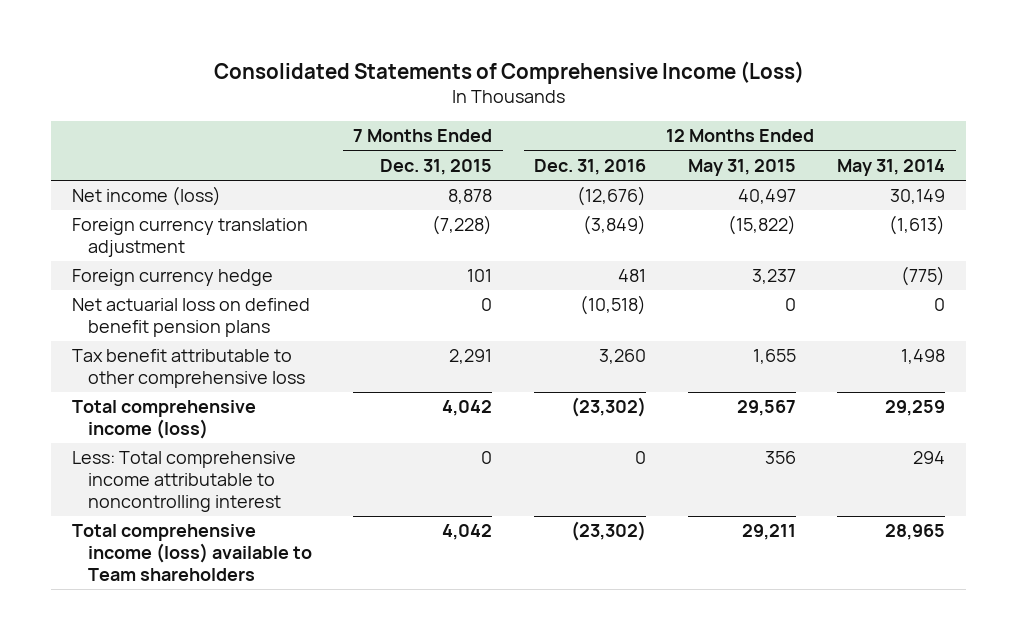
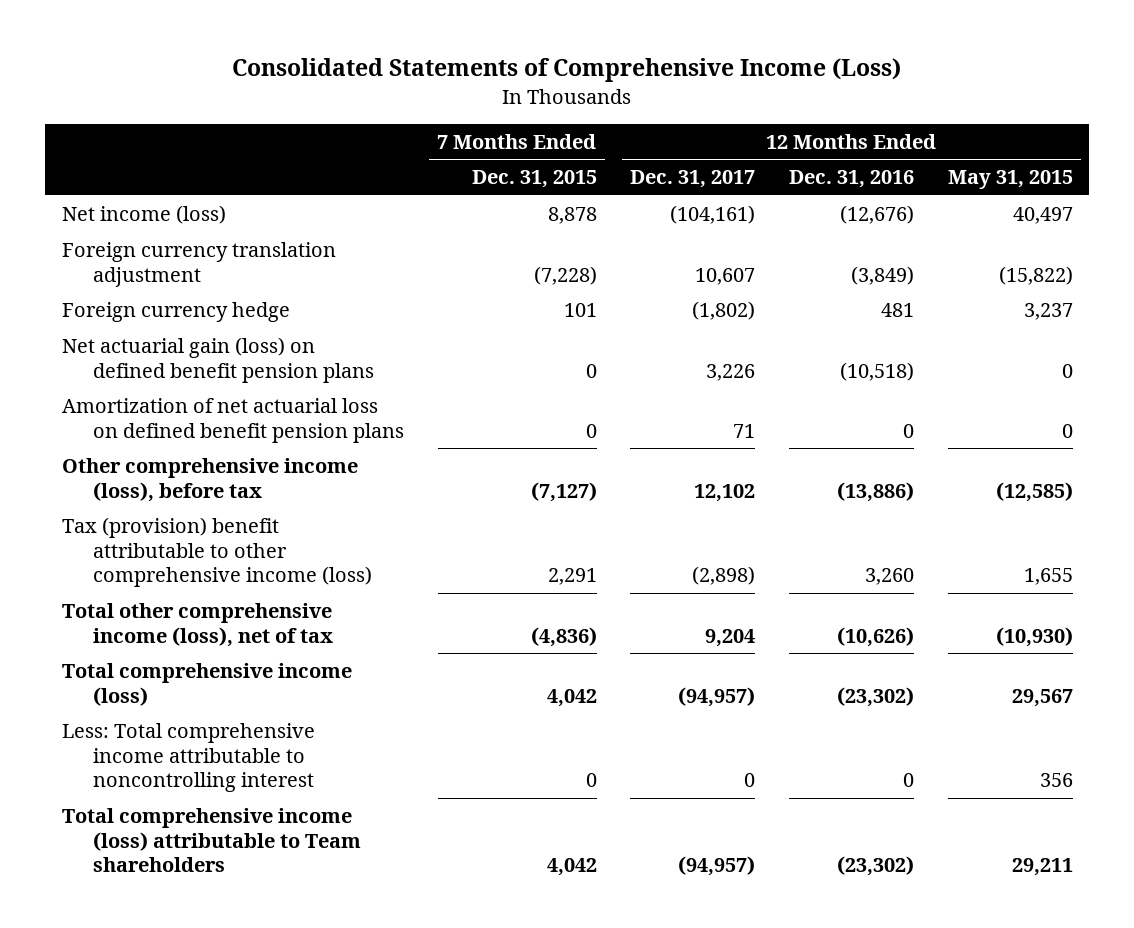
[837,158,946,176] May 31, 2014 -> none
none -> [630,170,756,189] Dec. 31, 2017
[72,298,311,338] Net actuarial loss on defined benefit pension plans -> [61,337,375,383] Net actuarial gain (loss) on defined benefit pension plans
none -> [61,398,405,443] Amortization of net actuarial loss on defined benefit pension plans
none -> [61,458,358,502] Other comprehensive income (loss), before tax
[72,349,305,389] Tax benefit attributable to other comprehensive loss -> [61,517,373,588] Tax (provision) benefit attributable to other comprehensive income (loss)
none -> [61,603,334,647] Total other comprehensive income (loss), net of tax
[72,524,312,582] Total comprehensive income (loss) available to Team shareholders -> [61,808,362,873] Total comprehensive income (loss) attributable to Team shareholders

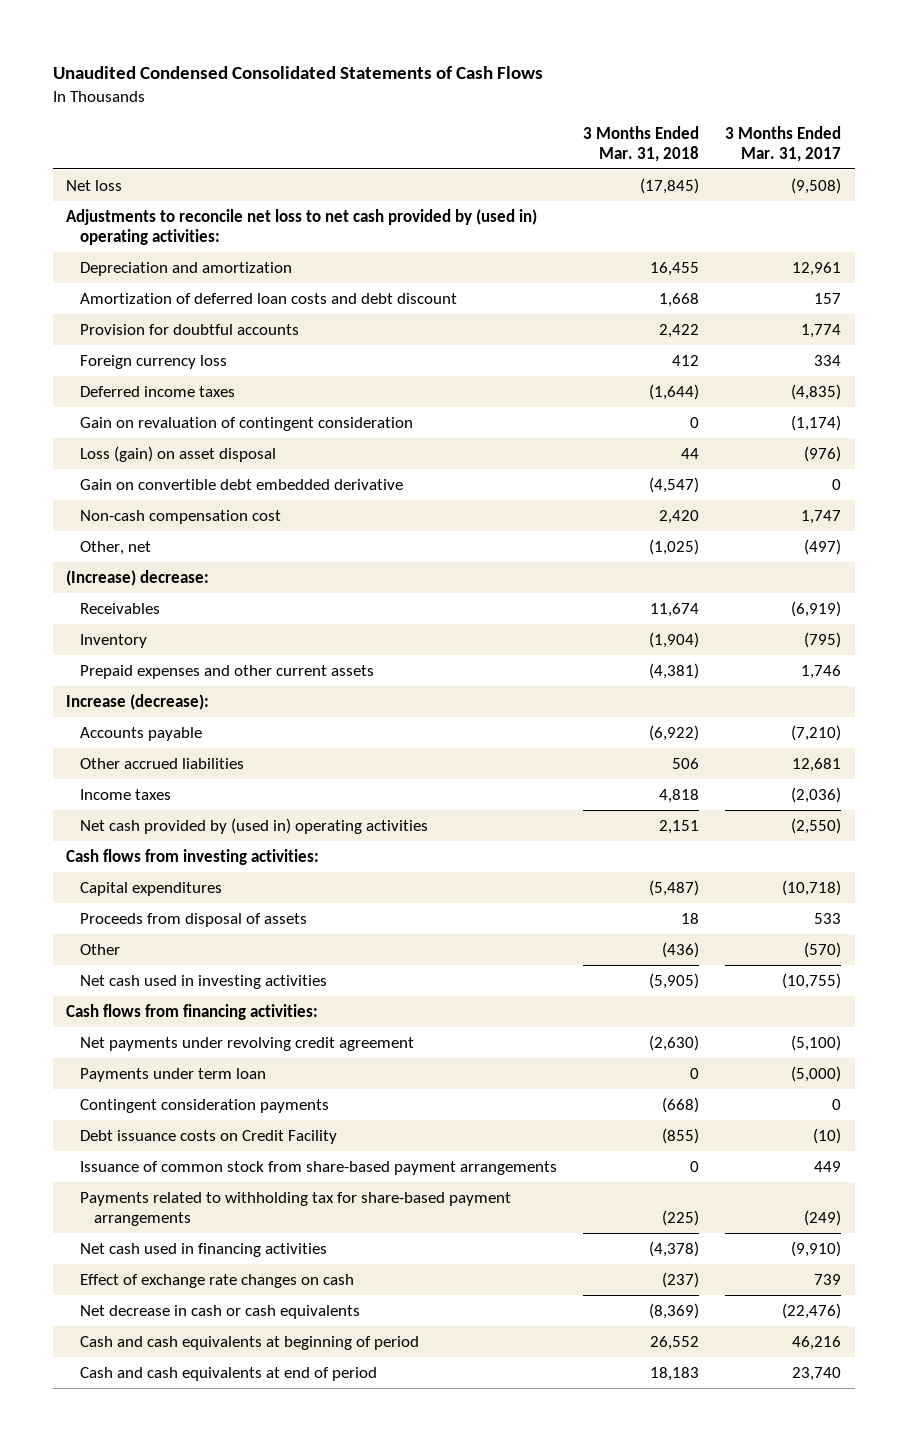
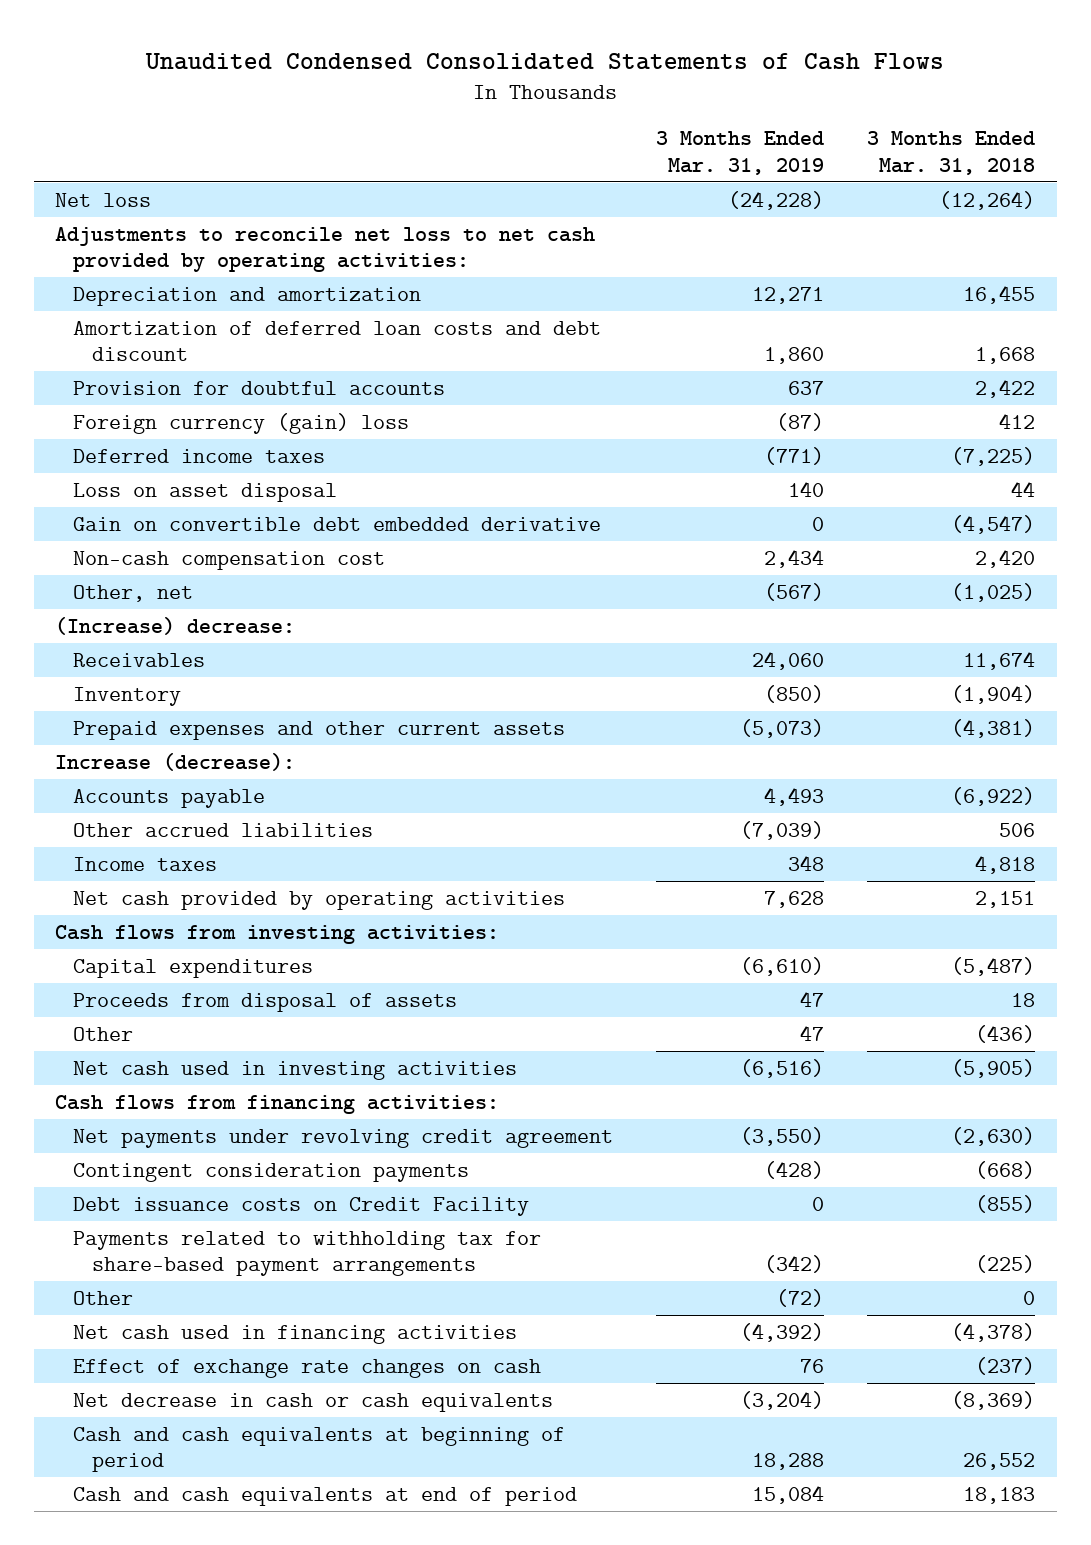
[725,125,842,162] 3 Months Ended Mar. 31, 2017 -> none
none -> [656,131,825,175] 3 Months Ended Mar. 31, 2019
[640,177,700,194] (17,845) -> [939,190,1036,210] (12,264)
[66,208,538,245] Adjustments to reconcile net loss to net cash provided by (used in) operating activities: -> [55,226,596,273] Adjustments to reconcile net loss to net cash provided by operating activities:
[79,416,413,431] Gain on revaluation of contingent consideration -> none
[79,354,227,369] Foreign currency loss -> [73,412,410,434] Foreign currency (gain) loss
[649,383,700,400] (1,644) -> [951,446,1036,466] (7,225)
[79,445,276,462] Loss (gain) on asset disposal -> [73,482,338,502] Loss on asset disposal
[79,817,428,834] Net cash provided by (used in) operating activities -> [73,890,566,910] Net cash provided by operating activities
[79,1067,266,1082] Payments under term loan -> none
[79,1160,557,1175] Issuance of common stock from share-based payment arrangements -> none
none -> [73,1290,134,1305] Other

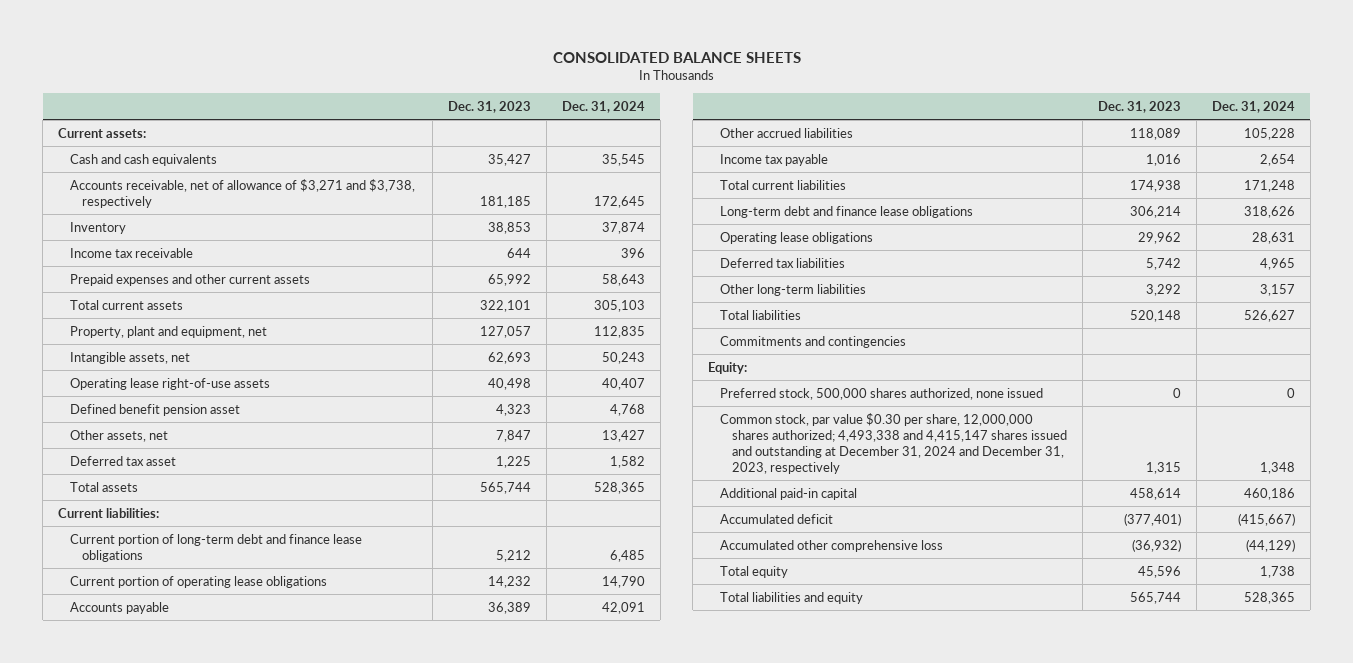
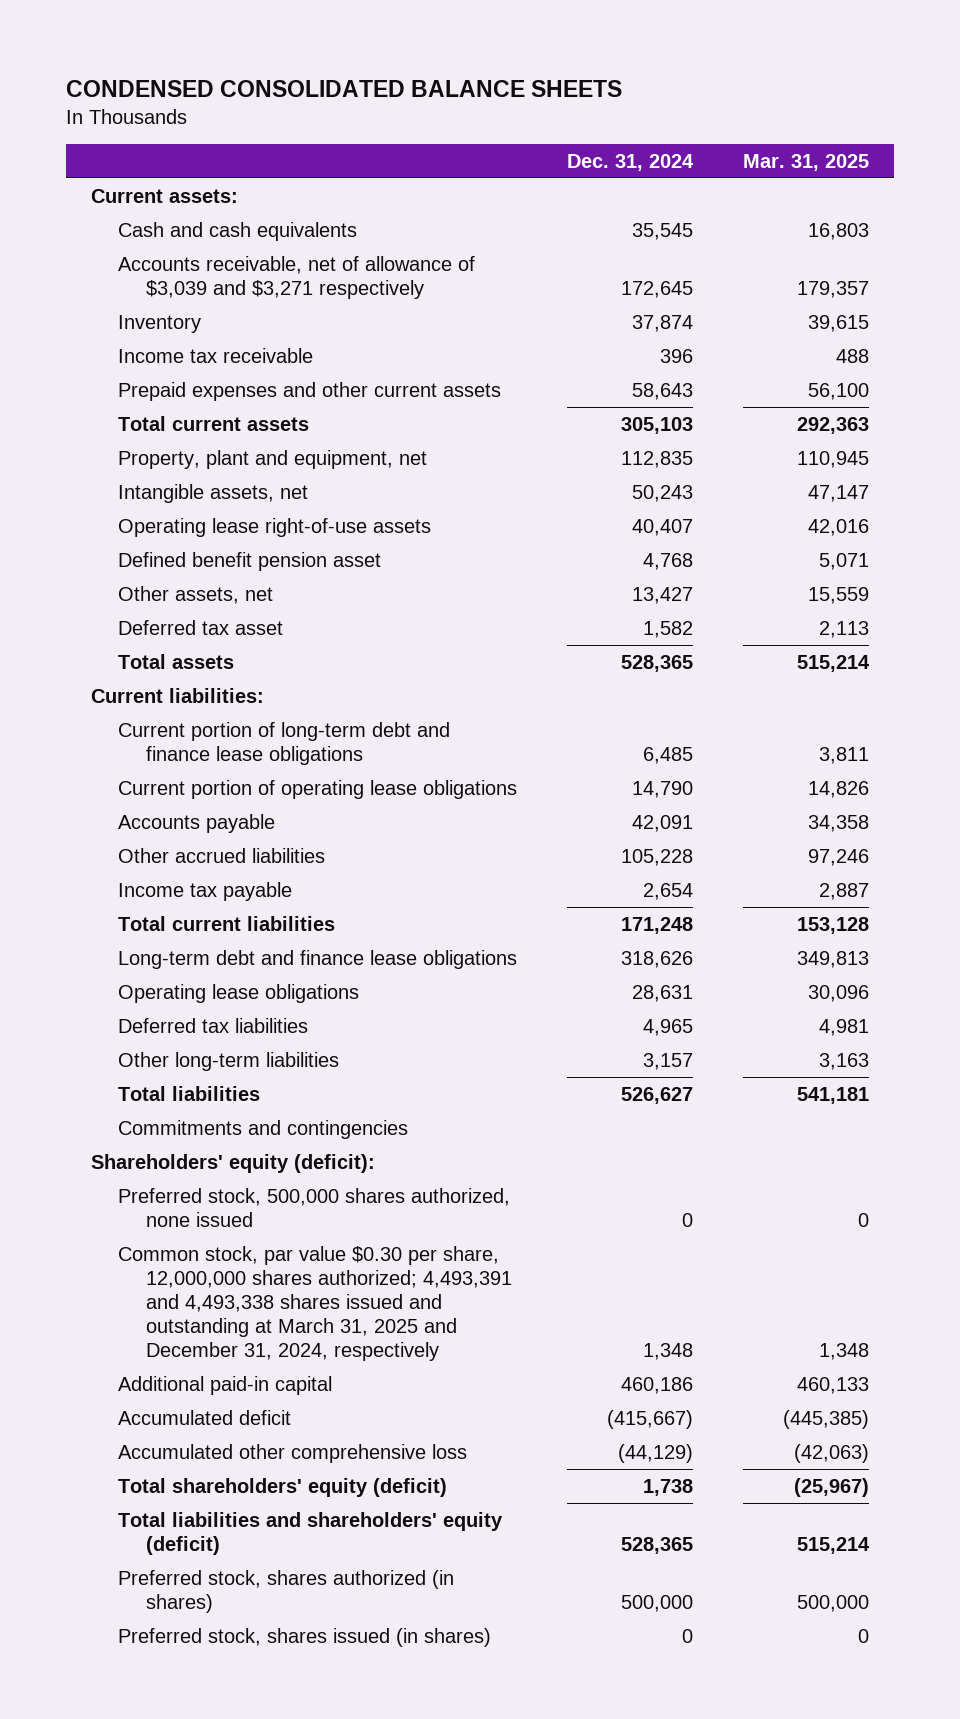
[552,52,801,64] CONSOLIDATED BALANCE SHEETS -> [65,79,622,97] CONDENSED CONSOLIDATED BALANCE SHEETS
[448,101,532,114] Dec. 31, 2023 -> none
none -> [743,153,870,171] Mar. 31, 2025
[70,178,416,208] Accounts receivable, net of allowance of $3,271 and $3,738, respectively -> [118,255,476,299] Accounts receivable, net of allowance of $3,039 and $3,271 respectively
[708,361,748,374] Equity: -> [90,1153,375,1173] Shareholders' equity (deficit):
[720,412,1068,474] Common stock, par value $0.30 per share, 12,000,000 shares authorized; 4,493,338 and 4,415,147 shares issued and outstanding at December 31, 2024 and December 31, 2023, respectively -> [118,1245,513,1361] Common stock, par value $0.30 per share, 12,000,000 shares authorized; 4,493,391 and 4,493,338 shares issued and outstanding at March 31, 2025 and December 31, 2024, respectively
[720,565,789,578] Total equity -> [118,1477,448,1497] Total shareholders' equity (deficit)
[720,591,864,604] Total liabilities and equity -> [118,1511,504,1555] Total liabilities and shareholders' equity (deficit)
none -> [118,1569,455,1613] Preferred stock, shares authorized (in shares)
none -> [118,1627,492,1647] Preferred stock, shares issued (in shares)

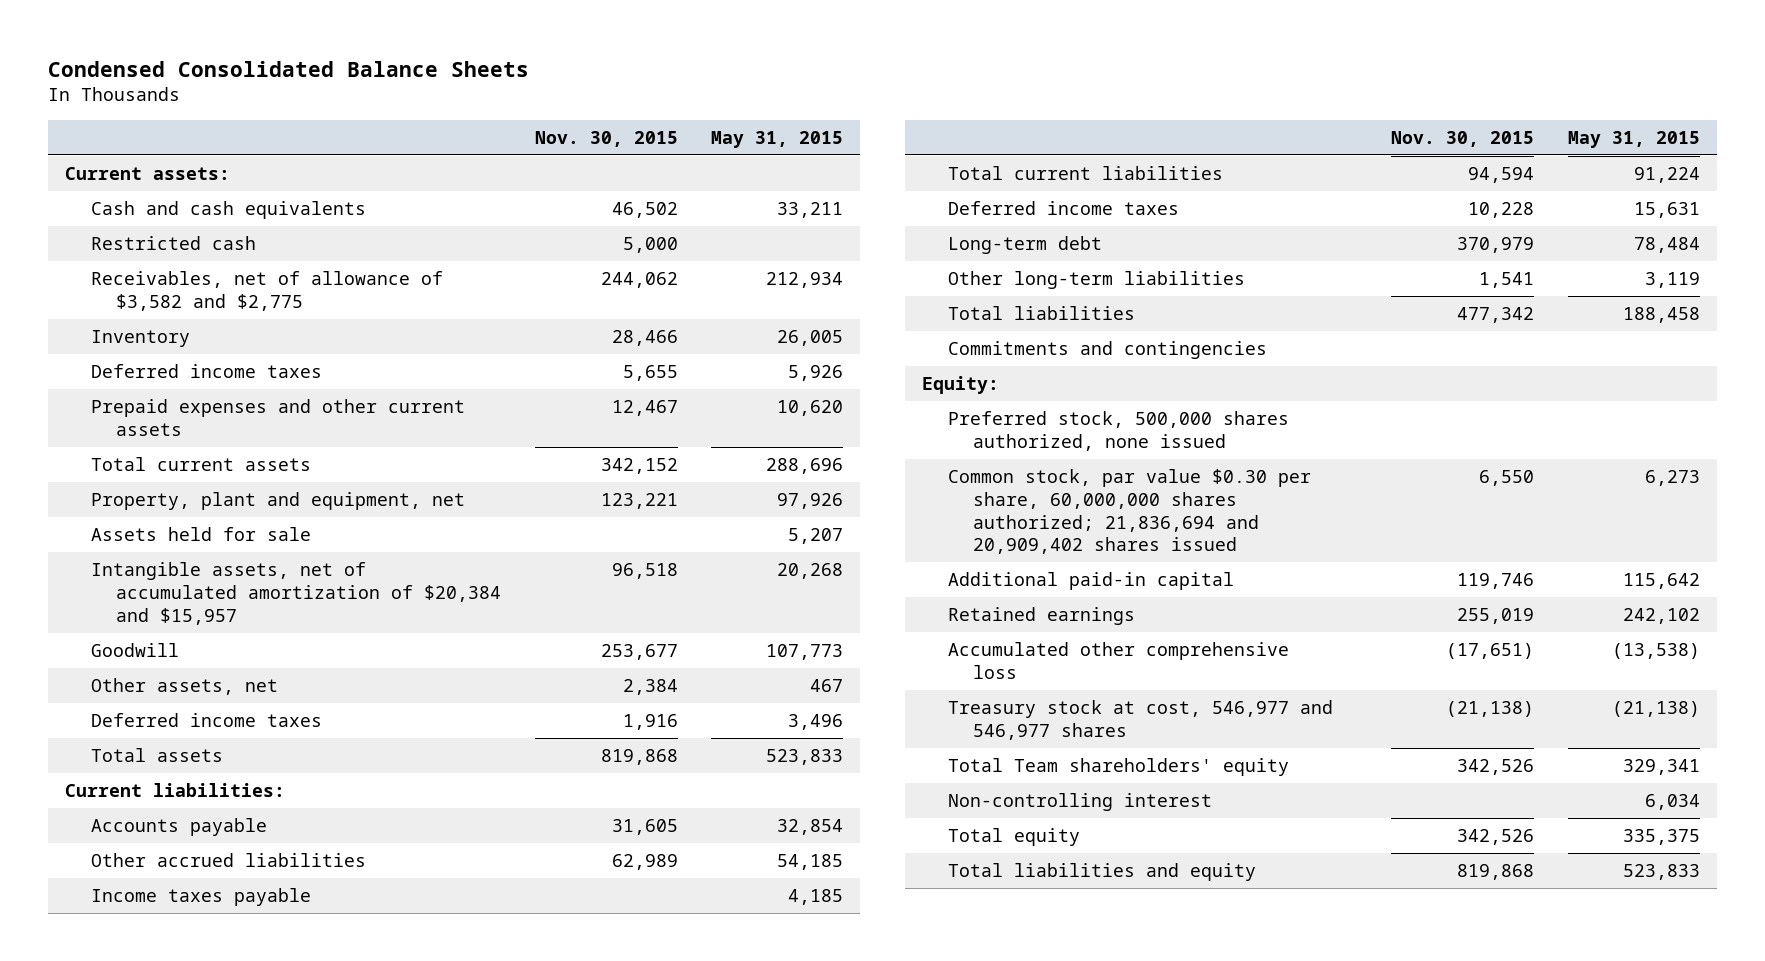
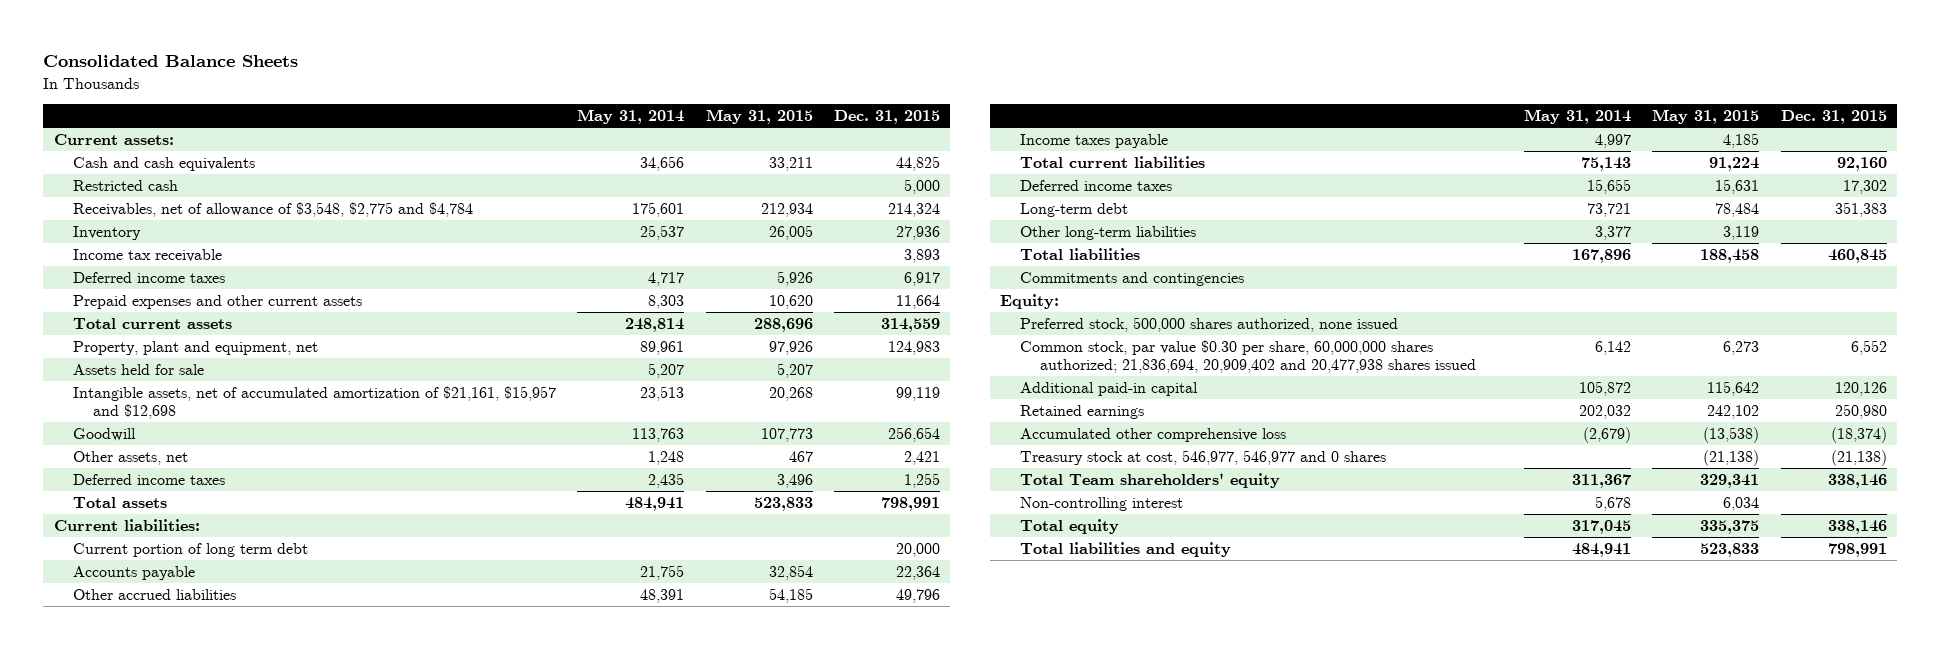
[48,60,530,77] Condensed Consolidated Balance Sheets -> [42,55,298,68] Consolidated Balance Sheets
[534,130,678,147] Nov. 30, 2015 -> none
none -> [577,109,685,125] May 31, 2014
none -> [833,110,940,125] Dec. 31, 2015
[90,271,443,311] Receivables, net of allowance of $3,582 and $2,775 -> [73,201,474,217] Receivables, net of allowance of $3,548, $2,775 and $4,784
none -> [73,248,223,262] Income tax receivable
[90,562,502,625] Intangible assets, net of accumulated amortization of $20,384 and $15,957 -> [73,385,557,419] Intangible assets, net of accumulated amortization of $21,161, $15,957 and $12,698
none -> [73,542,309,557] Current portion of long term debt
[947,469,1311,555] Common stock, par value $0.30 per share, 60,000,000 shares authorized; 21,836,694 and 20,909,402 shares issued -> [1020,339,1476,373] Common stock, par value $0.30 per share, 60,000,000 shares authorized; 21,836,694, 20,909,402 and 20,477,938 shares issued
[947,700,1333,740] Treasury stock at cost, 546,977 and 546,977 shares -> [1020,449,1387,465] Treasury stock at cost, 546,977, 546,977 and 0 shares

